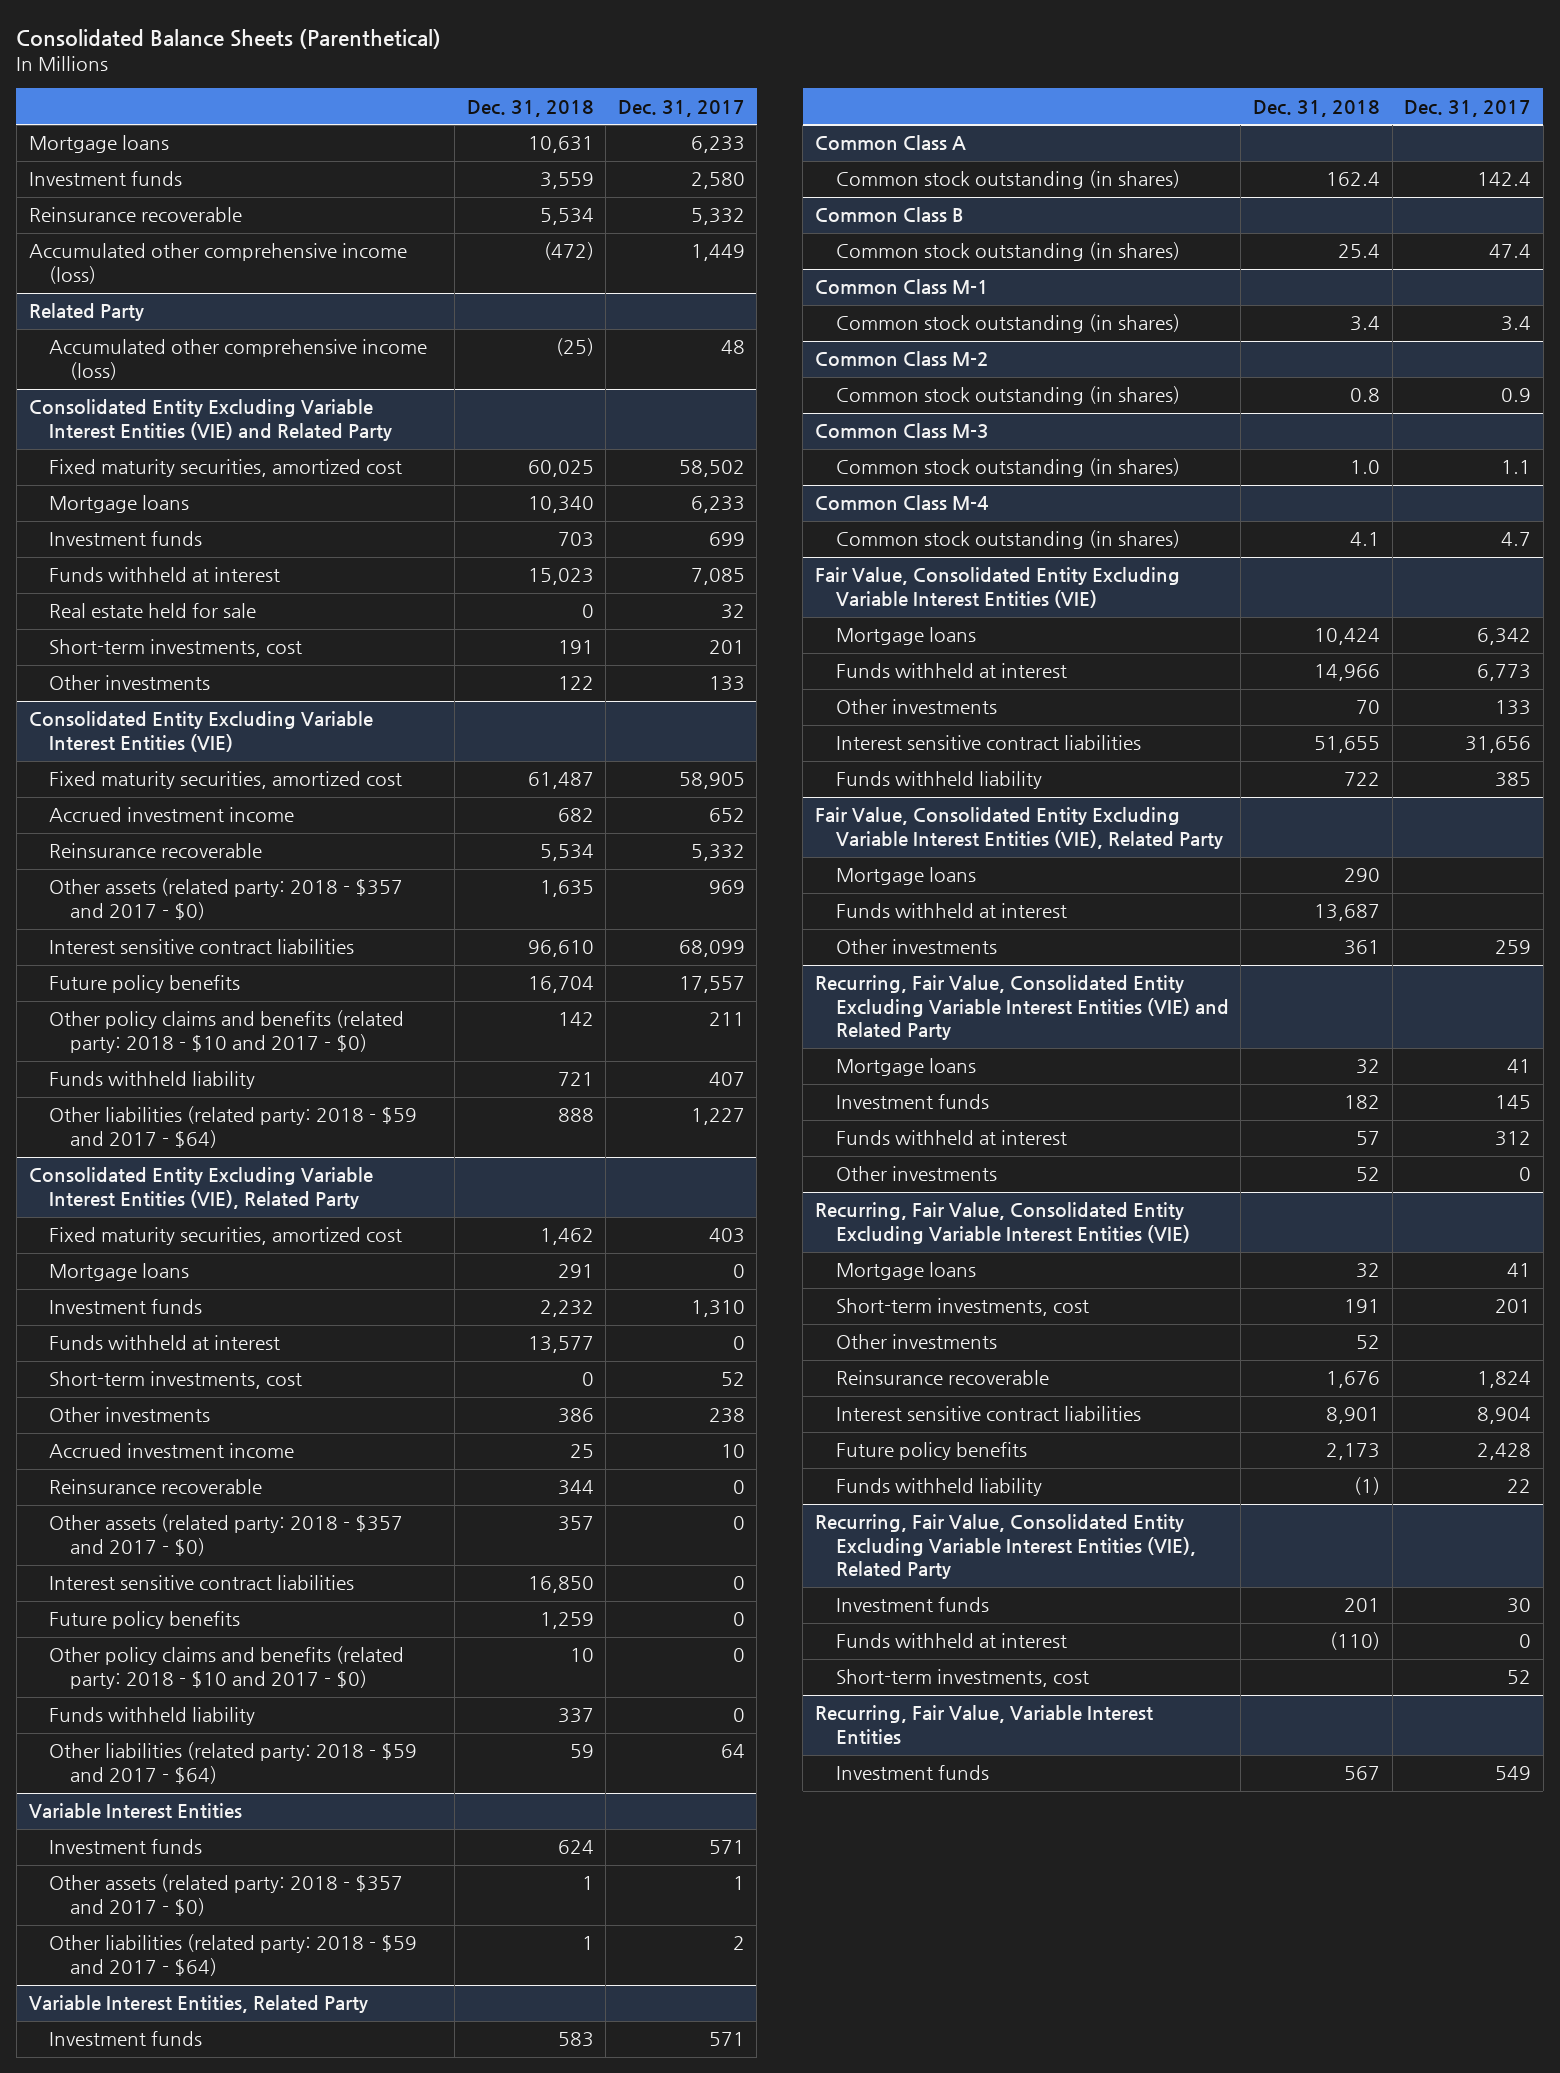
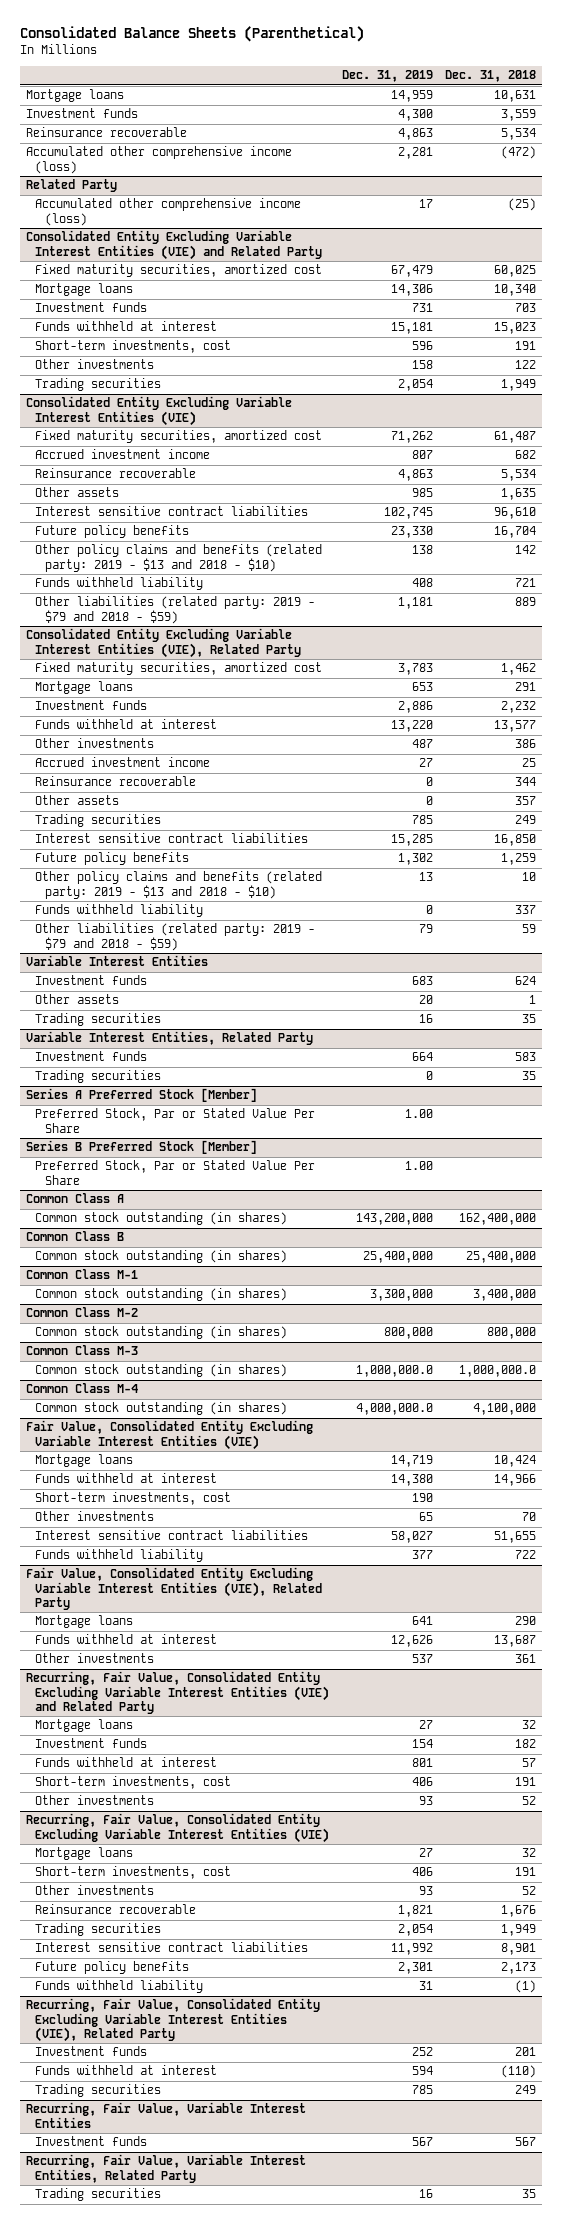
[617,99,745,117] Dec. 31, 2017 -> none
none -> [341,70,433,83] Dec. 31, 2019
[49,603,257,619] Real estate held for sale -> none
none -> [35,378,162,392] Trading securities
[49,878,404,920] Other assets (related party: 2018 - $357 and 2017 - $0) -> [35,487,120,498] Other assets
[49,1010,405,1053] Other policy claims and benefits (related party: 2018 - $10 and 2017 - $0) -> [35,544,323,572] Other policy claims and benefits (related party: 2019 - $13 and 2018 - $10)
[49,1106,418,1148] Other liabilities (related party: 2018 - $59 and 2017 - $64) -> [35,596,316,624] Other liabilities (related party: 2019 - $79 and 2018 - $59)
[557,1108,594,1123] 888 -> [514,597,536,607] 889
[49,1371,303,1390] Short-term investments, cost -> none
[49,1514,404,1556] Other assets (related party: 2018 - $357 and 2017 - $0) -> [35,795,120,806] Other assets
none -> [35,814,162,828] Trading securities
[49,1646,405,1689] Other policy claims and benefits (related party: 2018 - $10 and 2017 - $0) -> [35,871,323,899] Other policy claims and benefits (related party: 2019 - $13 and 2018 - $10)
[49,1742,418,1784] Other liabilities (related party: 2018 - $59 and 2017 - $64) -> [35,923,316,951] Other liabilities (related party: 2019 - $79 and 2018 - $59)
[49,1934,418,1976] Other liabilities (related party: 2018 - $59 and 2017 - $64) -> none
[49,1874,404,1916] Other assets (related party: 2018 - $357 and 2017 - $0) -> [35,994,120,1005] Other assets
none -> [35,1013,162,1027] Trading securities
none -> [35,1070,162,1084] Trading securities
none -> [25,1088,257,1103] Series A Preferred Stock [Member]
none -> [35,1108,316,1133] Preferred Stock, Par or Stated Value Per Share
none -> [25,1140,257,1155] Series B Preferred Stock [Member]
none -> [35,1160,316,1185] Preferred Stock, Par or Stated Value Per Share
[1326,172,1381,187] 162.4 -> [458,1213,536,1226] 162,400,000
[1338,244,1381,259] 25.4 -> [465,1251,536,1264] 25,400,000
[1350,316,1381,332] 3.4 -> [472,1289,536,1302] 3,400,000
[1350,388,1381,403] 0.8 -> [486,1327,536,1340] 800,000
[1350,460,1381,475] 1.0 -> [458,1365,536,1378] 1,000,000.0
[1350,532,1381,547] 4.1 -> [472,1403,536,1416] 4,100,000
none -> [35,1492,232,1506] Short-term investments, cost
none -> [35,1776,232,1790] Short-term investments, cost
none -> [35,1923,162,1937] Trading securities
[835,1669,1089,1688] Short-term investments, cost -> none
none -> [35,2084,162,2098] Trading securities
none -> [25,2154,306,2183] Recurring, Fair Value, Variable Interest Entities, Related Party
none -> [35,2188,162,2202] Trading securities

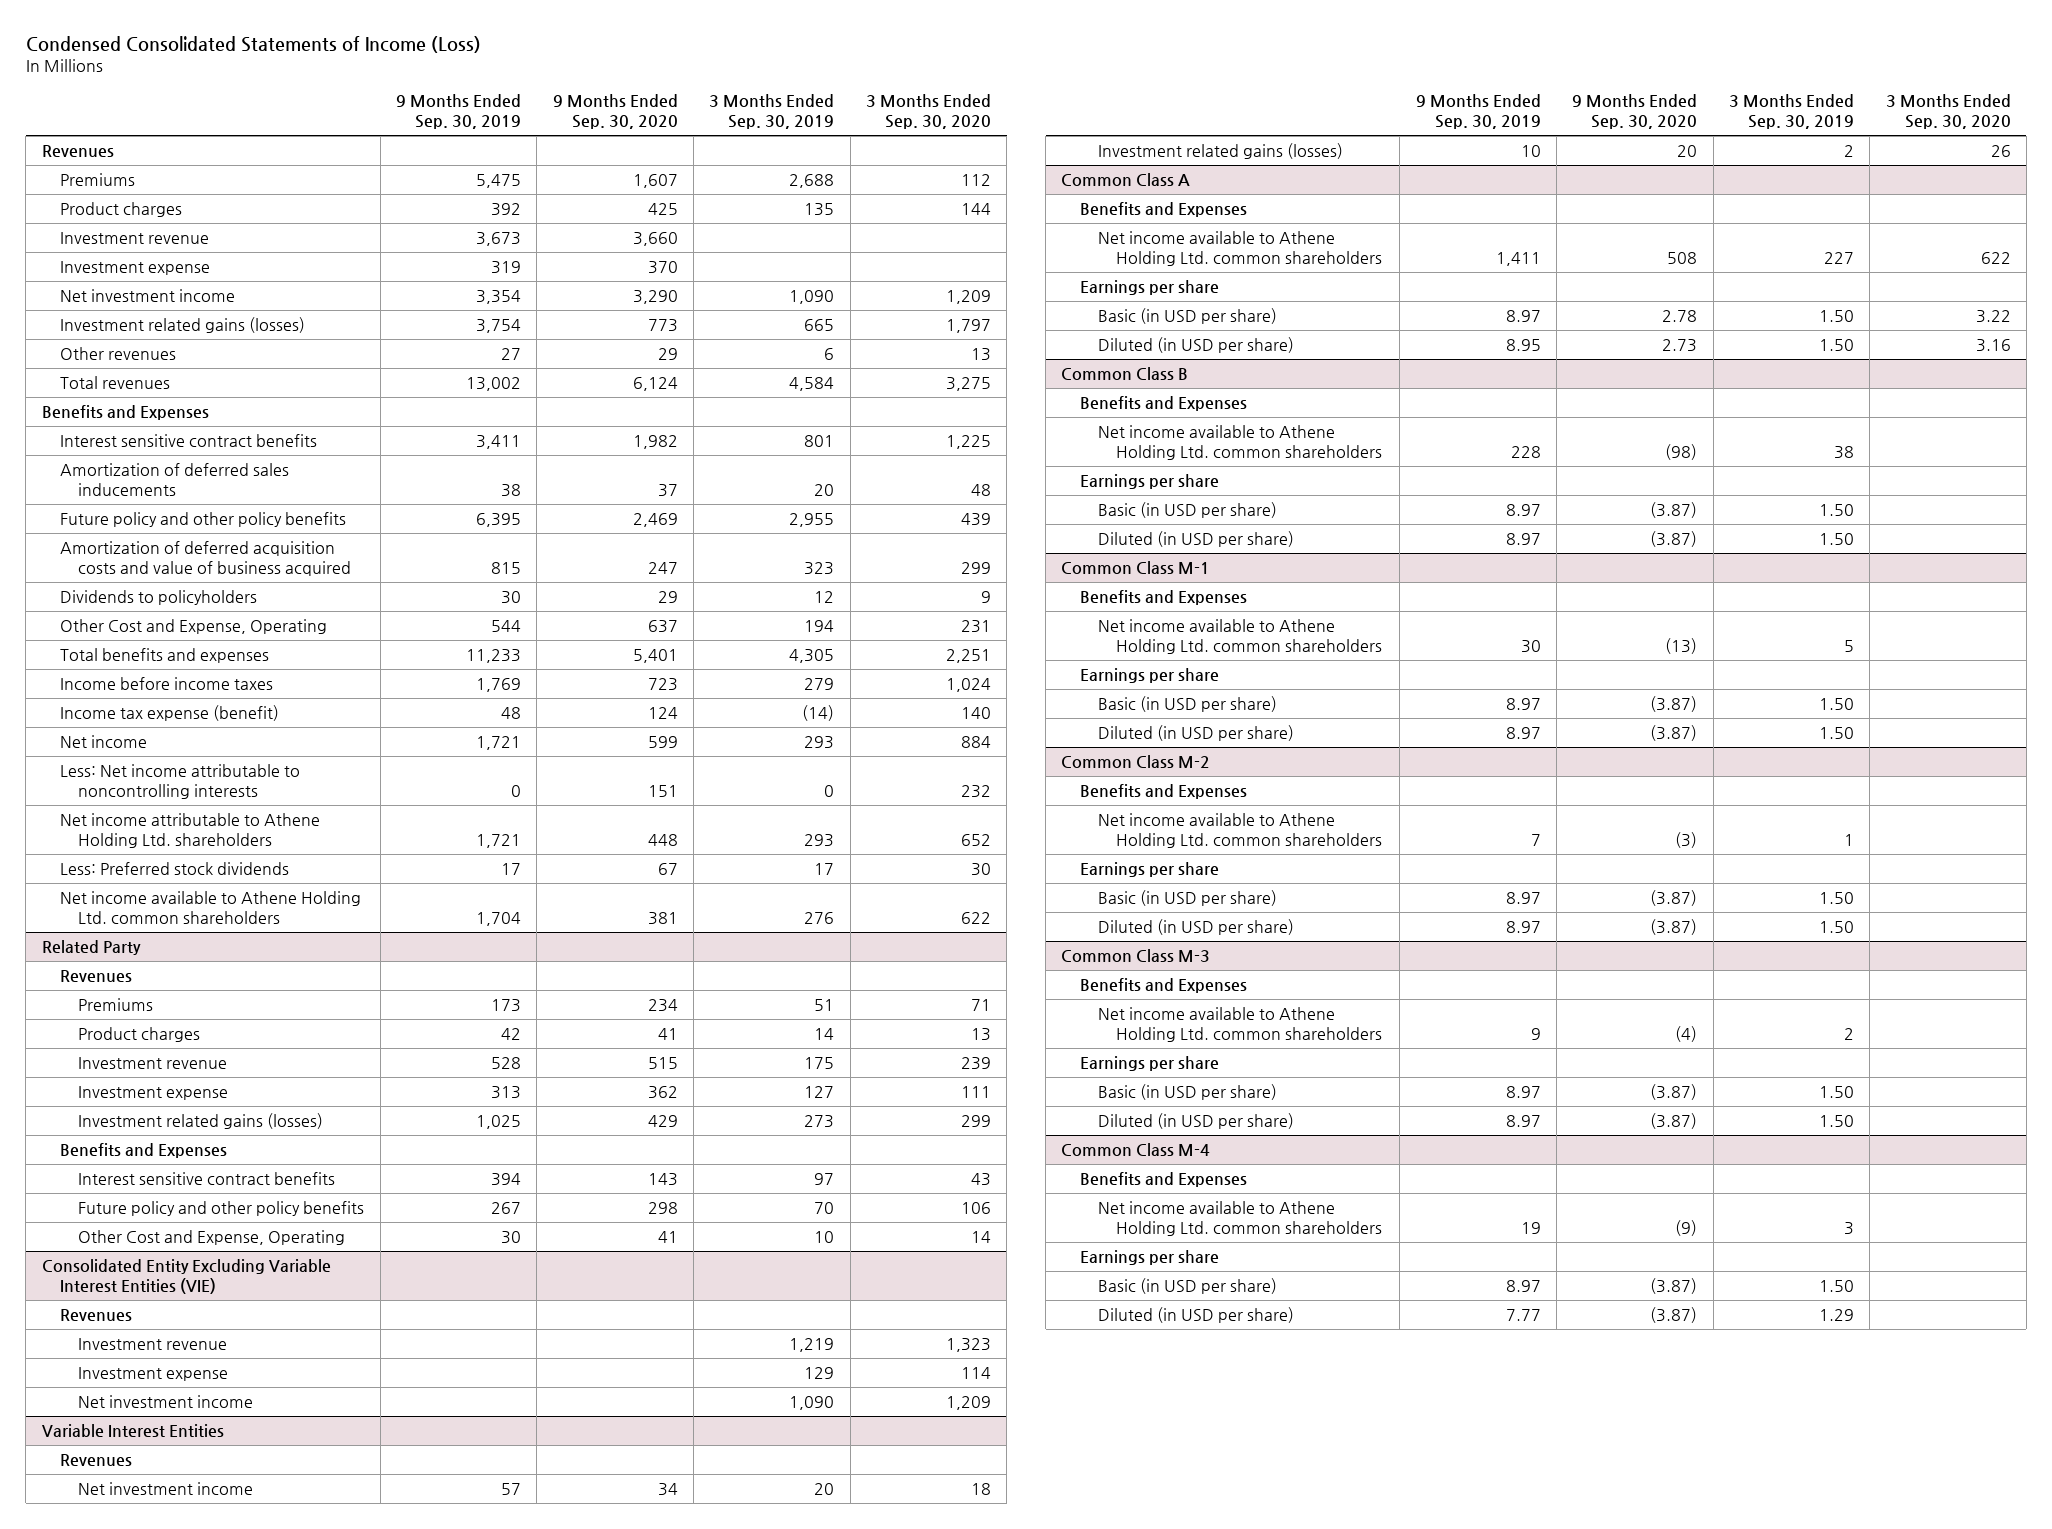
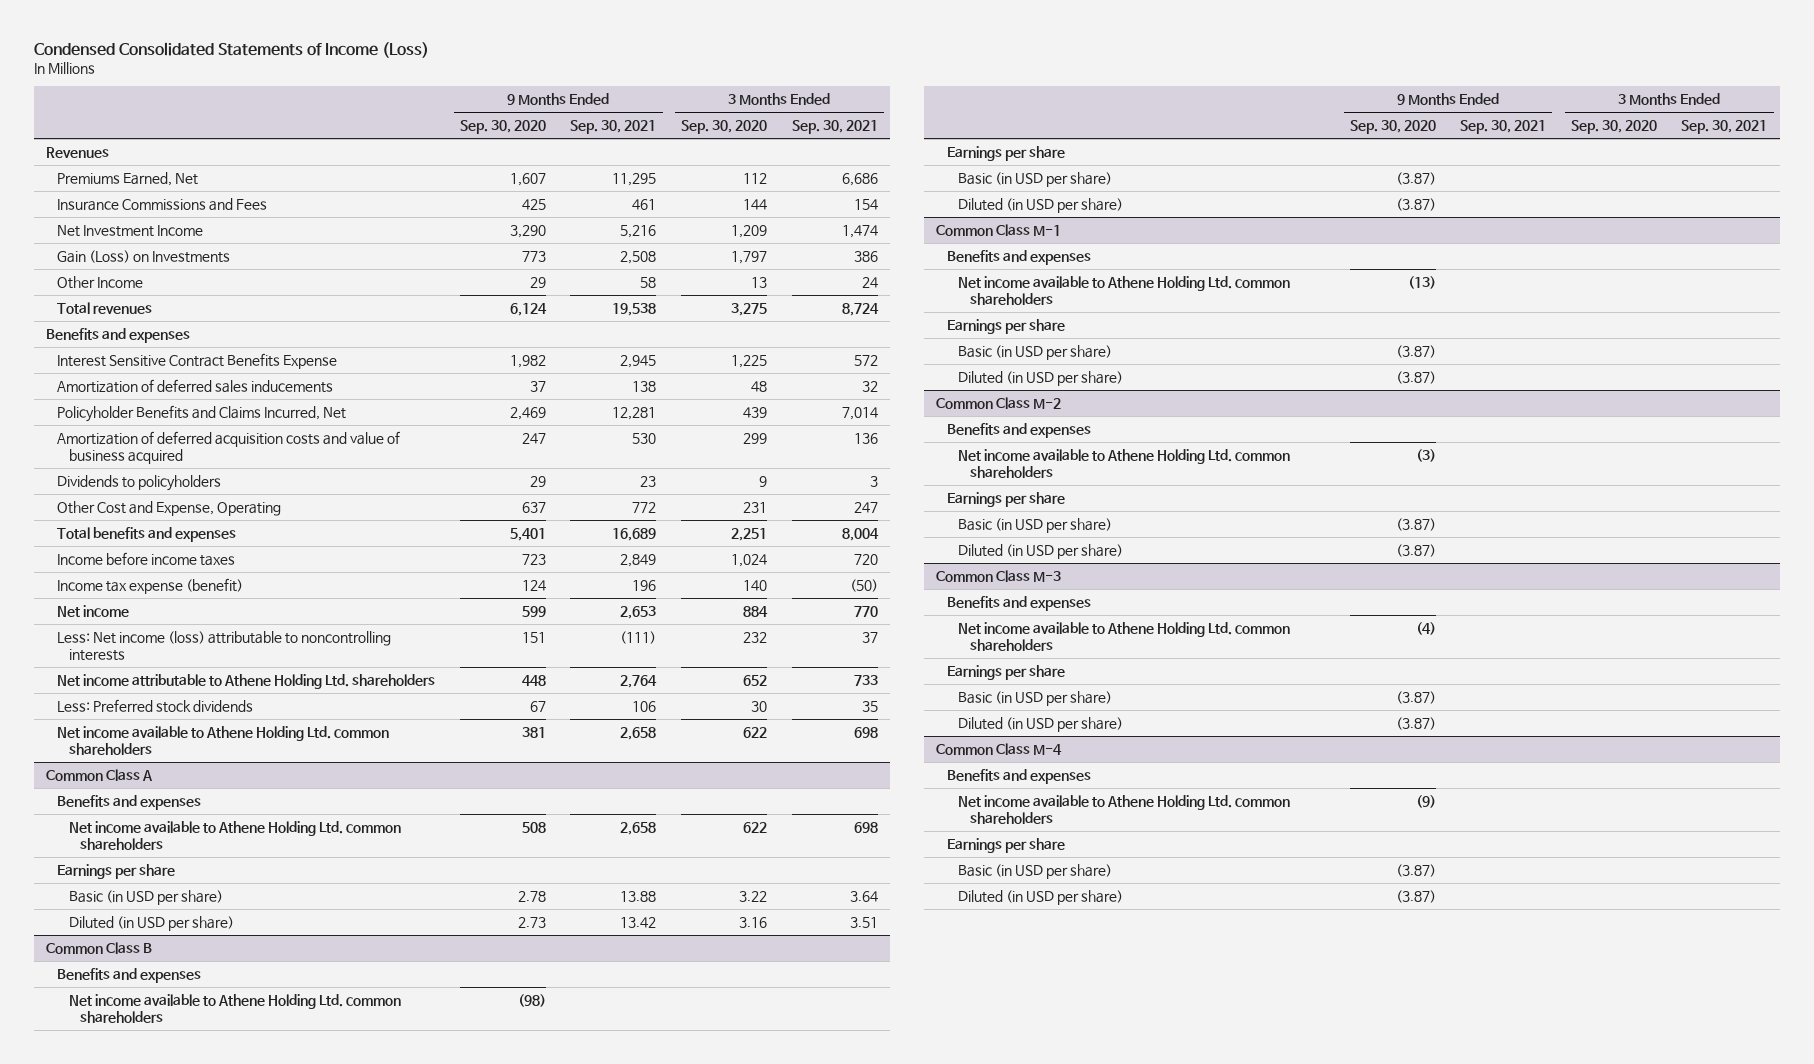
[395,94,521,130] 9 Months Ended Sep. 30, 2019 -> none
[709,94,835,130] 3 Months Ended Sep. 30, 2019 -> none
none -> [570,120,657,135] Sep. 30, 2021
none -> [791,120,878,135] Sep. 30, 2021
[60,231,210,244] Investment revenue -> none
[60,260,211,275] Investment expense -> none
[60,172,136,186] Premiums -> [57,171,199,186] Premiums Earned, Net
[60,201,183,217] Product charges -> [57,197,268,211] Insurance Commissions and Fees
[60,288,236,302] Net investment income -> [57,224,204,237] Net Investment Income
[60,316,306,333] Investment related gains (losses) -> [57,249,231,263] Gain (Loss) on Investments
[60,346,177,360] Other revenues -> [57,275,144,289] Other Income
[41,404,209,420] Benefits and Expenses -> [46,327,191,343] Benefits and expenses
[60,433,318,447] Interest sensitive contract benefits -> [57,352,338,369] Interest Sensitive Contract Benefits Expense
[60,511,347,527] Future policy and other policy benefits -> [57,404,347,422] Policyholder Benefits and Claims Incurred, Net
[60,763,301,799] Less: Net income attributable to noncontrolling interests -> [57,630,392,662] Less: Net income (loss) attributable to noncontrolling interests
[41,939,141,955] Related Party -> none
[60,969,133,982] Revenues -> none
[78,997,154,1011] Premiums -> none
[78,1026,201,1042] Product charges -> none
[78,1056,228,1069] Investment revenue -> none
[78,1085,229,1100] Investment expense -> none
[78,1112,324,1129] Investment related gains (losses) -> none
[60,1142,228,1158] Benefits and Expenses -> none
[78,1171,336,1185] Interest sensitive contract benefits -> none
[78,1200,365,1216] Future policy and other policy benefits -> none
[78,1229,346,1245] Other Cost and Expense, Operating -> none
[41,1258,331,1294] Consolidated Entity Excluding Variable Interest Entities (VIE) -> none
[60,1308,133,1321] Revenues -> none
[78,1337,228,1350] Investment revenue -> none
[78,1366,229,1381] Investment expense -> none
[78,1394,254,1408] Net investment income -> none
[41,1423,224,1437] Variable Interest Entities -> none
[60,1453,133,1466] Revenues -> none
[78,1481,254,1495] Net investment income -> none
[1097,142,1343,159] Investment related gains (losses) -> none
[1079,201,1247,217] Benefits and Expenses -> [57,794,202,810] Benefits and expenses
[1079,395,1247,411] Benefits and Expenses -> [57,967,202,983] Benefits and expenses
[1079,589,1247,605] Benefits and Expenses -> [947,249,1092,265] Benefits and expenses
[1079,783,1247,799] Benefits and Expenses -> [947,422,1092,438] Benefits and expenses
[1079,977,1247,993] Benefits and Expenses -> [947,595,1092,611] Benefits and expenses
[1079,1171,1247,1187] Benefits and Expenses -> [947,768,1092,784] Benefits and expenses

